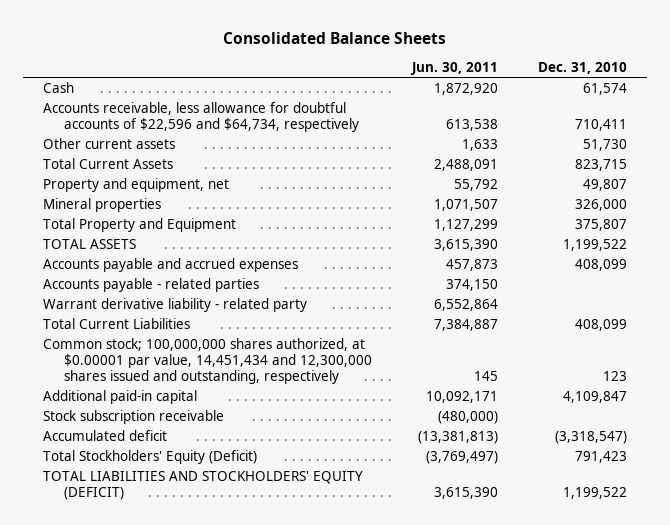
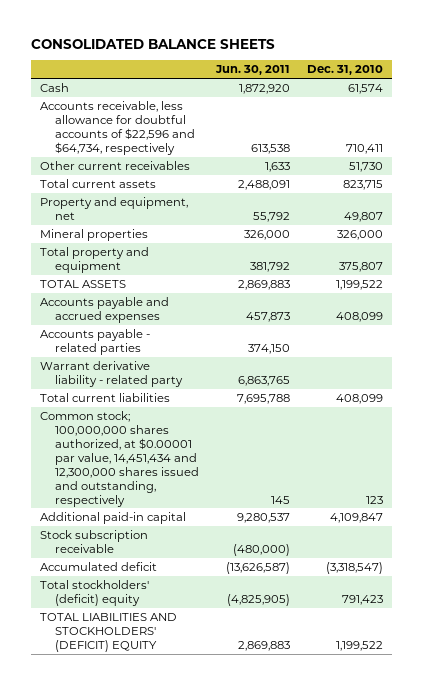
[222,31,446,44] Consolidated Balance Sheets -> [31,38,276,49] CONSOLIDATED BALANCE SHEETS
[42,137,175,149] Other current assets -> [39,160,190,170] Other current receivables
[42,157,173,169] Total Current Assets -> [39,178,156,188] Total current assets
[433,198,498,211] 1,071,507 -> [243,229,290,240] 326,000
[42,217,236,232] Total Property and Equipment -> [39,246,149,273] Total property and equipment
[433,218,498,231] 1,127,299 -> [249,261,290,272] 381,792
[433,238,498,251] 3,615,390 -> [237,279,290,290] 2,869,883
[433,298,498,311] 6,552,864 -> [237,375,290,386] 6,863,765
[42,317,190,329] Total Current Liabilities -> [39,392,170,402] Total current liabilities
[433,318,498,331] 7,384,887 -> [236,393,290,404] 7,695,788
[425,390,498,403] 10,092,171 -> [236,512,290,523] 9,280,537
[417,430,498,444] (13,381,813) -> [225,561,290,574] (13,626,587)
[42,449,257,464] Total Stockholders' Equity (Deficit) -> [39,579,149,606] Total stockholders' (deficit) equity
[425,450,498,464] (3,769,497) -> [226,593,290,606] (4,825,905)
[42,470,363,500] TOTAL LIABILITIES AND STOCKHOLDERS' EQUITY (DEFICIT) -> [39,612,177,652] TOTAL LIABILITIES AND STOCKHOLDERS' (DEFICIT) EQUITY
[433,486,498,499] 3,615,390 -> [237,640,290,651] 2,869,883

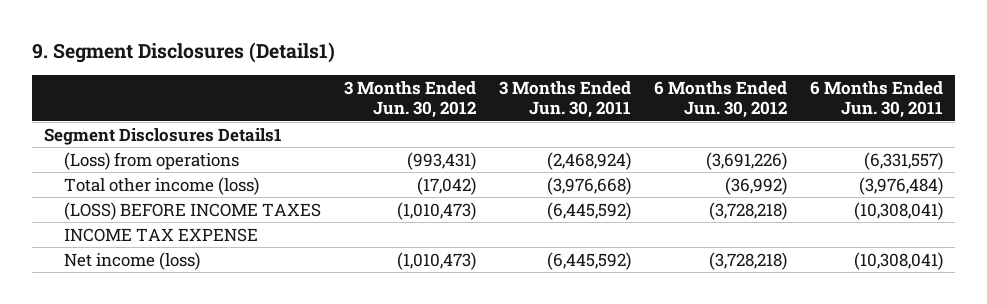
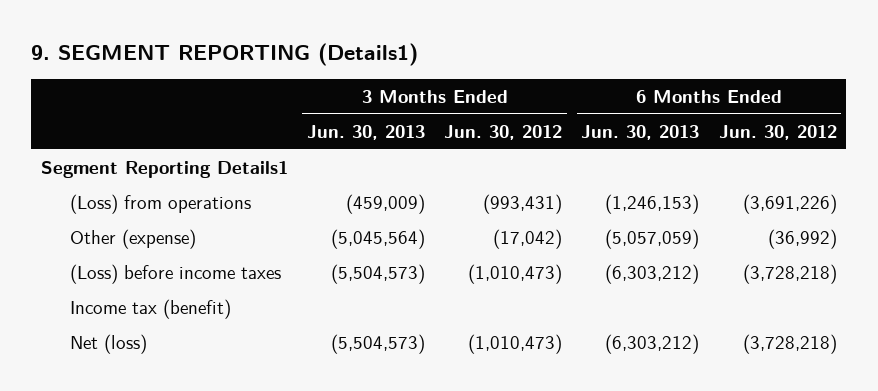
[32,42,336,64] 9. Segment Disclosures (Details1) -> [31,43,419,67] 9. SEGMENT REPORTING (Details1)
[499,80,632,119] 3 Months Ended Jun. 30, 2011 -> none
[810,80,944,119] 6 Months Ended Jun. 30, 2011 -> none
none -> [307,124,426,140] Jun. 30, 2013
none -> [581,124,700,140] Jun. 30, 2013
[43,127,282,145] Segment Disclosures Details1 -> [40,161,288,179] Segment Reporting Details1
[64,176,260,195] Total other income (loss) -> [70,229,197,250] Other (expense)
[64,201,322,220] (LOSS) BEFORE INCOME TAXES -> [70,264,282,285] (Loss) before income taxes
[64,227,259,242] INCOME TAX EXPENSE -> [70,299,232,320] Income tax (benefit)
[64,251,201,270] Net income (loss) -> [70,334,148,355] Net (loss)

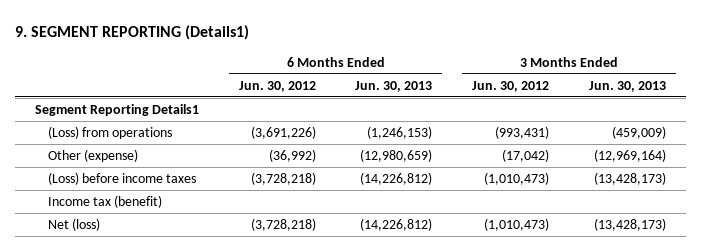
[331,229,426,250] (5,045,564) -> [594,149,667,163] (12,969,164)
[605,229,700,250] (5,057,059) -> [360,149,433,163] (12,980,659)
[331,264,426,285] (5,504,573) -> [594,172,667,186] (13,428,173)
[605,264,700,285] (6,303,212) -> [360,172,433,186] (14,226,812)
[331,334,426,355] (5,504,573) -> [594,218,667,232] (13,428,173)
[605,334,700,355] (6,303,212) -> [360,218,433,232] (14,226,812)

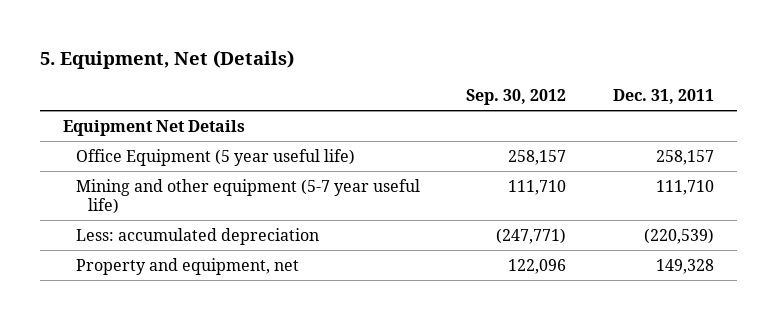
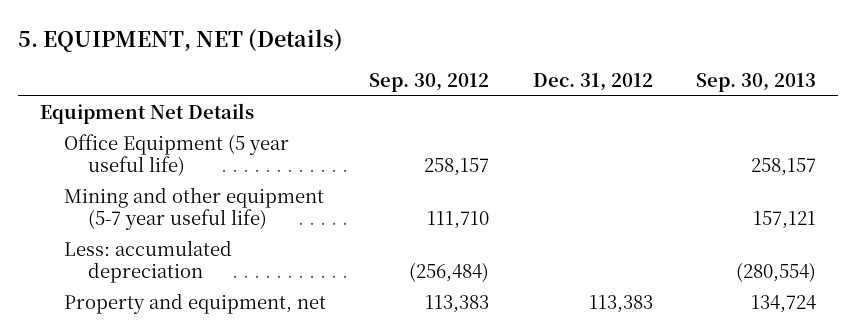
[39,49,294,69] 5. Equipment, Net (Details) -> [18,28,344,52] 5. EQUIPMENT, NET (Details)
[612,89,714,105] Dec. 31, 2011 -> none
none -> [532,73,653,92] Dec. 31, 2012
none -> [696,73,817,93] Sep. 30, 2013
[496,227,567,244] (247,771) -> [409,262,490,283] (256,484)
[508,258,567,274] 122,096 -> [425,295,490,314] 113,383

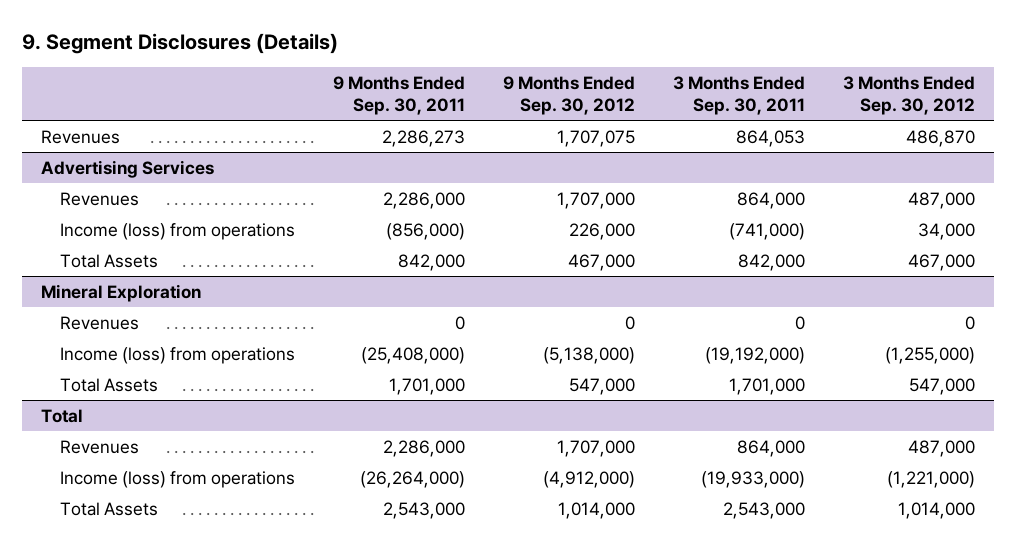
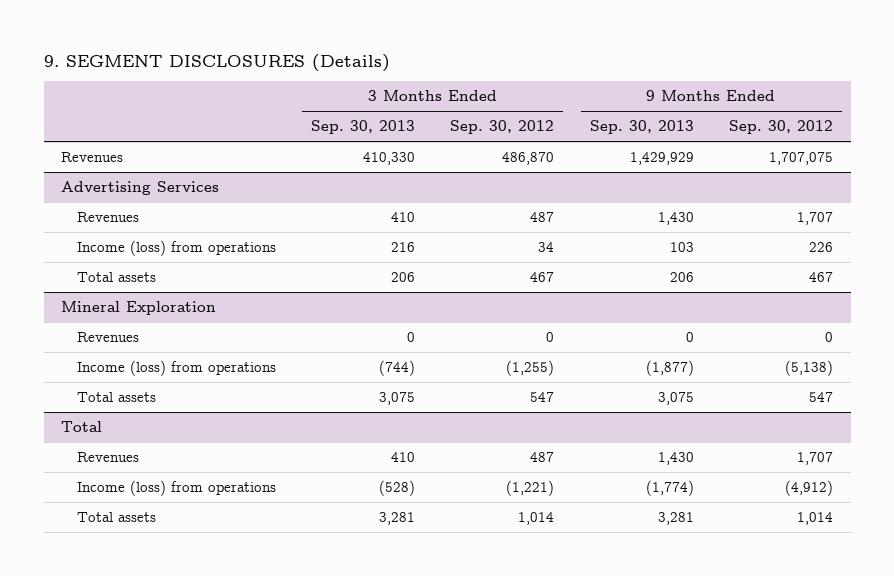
[21,33,338,55] 9. Segment Disclosures (Details) -> [43,53,390,72] 9. SEGMENT DISCLOSURES (Details)
[332,75,465,115] 9 Months Ended Sep. 30, 2011 -> none
[673,75,806,115] 3 Months Ended Sep. 30, 2011 -> none
none -> [311,120,416,135] Sep. 30, 2013
none -> [589,120,694,135] Sep. 30, 2013
[556,191,635,209] 1,707,000 -> [796,212,833,226] 1,707
[908,191,976,209] 487,000 -> [530,212,555,223] 487
[568,222,635,240] 226,000 -> [808,242,833,253] 226
[918,222,976,240] 34,000 -> [538,242,555,253] 34
[59,253,158,268] Total Assets -> [76,272,156,283] Total assets
[567,253,635,271] 467,000 -> [808,272,833,283] 467
[908,253,976,271] 467,000 -> [530,272,555,283] 467
[542,346,635,364] (5,138,000) -> [784,360,833,377] (5,138)
[885,346,976,364] (1,255,000) -> [506,360,555,377] (1,255)
[59,377,158,392] Total Assets -> [76,392,156,403] Total assets
[568,377,635,395] 547,000 -> [808,392,833,403] 547
[909,377,976,395] 547,000 -> [530,392,555,403] 547
[556,439,635,457] 1,707,000 -> [796,452,833,466] 1,707
[908,439,976,457] 487,000 -> [530,452,555,463] 487
[542,470,635,488] (4,912,000) -> [784,480,833,497] (4,912)
[887,470,976,488] (1,221,000) -> [506,480,555,497] (1,221)
[59,501,158,516] Total Assets -> [76,512,156,523] Total assets
[557,501,635,519] 1,014,000 -> [796,512,833,526] 1,014
[898,501,976,519] 1,014,000 -> [518,512,555,526] 1,014

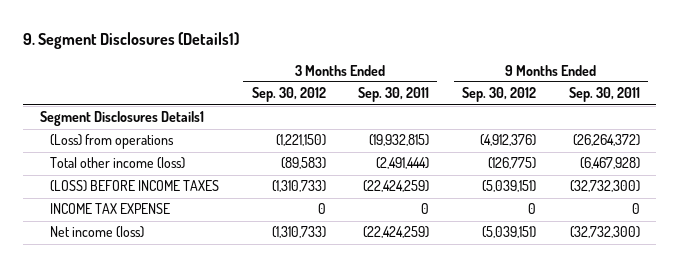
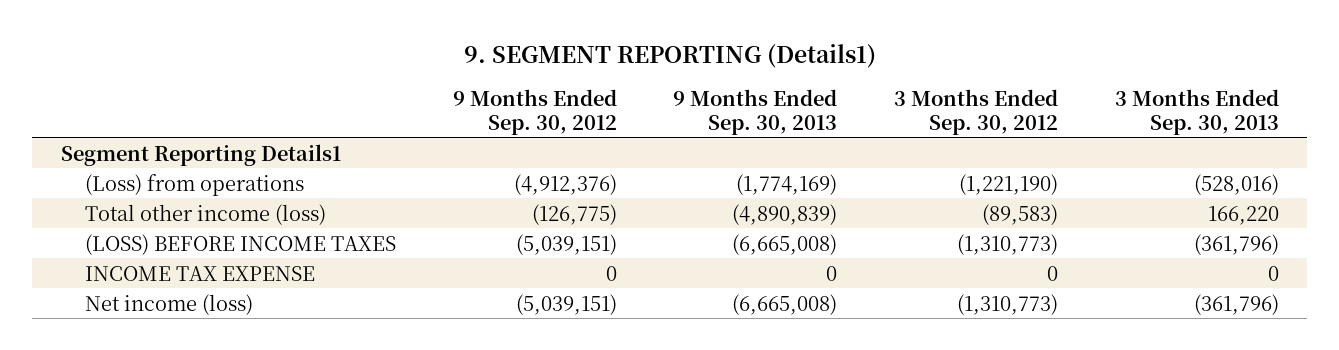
[23,32,240,50] 9. Segment Disclosures (Details1) -> [463,44,876,69] 9. SEGMENT REPORTING (Details1)
[358,87,430,103] Sep. 30, 2011 -> none
[568,87,640,103] Sep. 30, 2011 -> none
none -> [673,89,838,135] 9 Months Ended Sep. 30, 2013
none -> [1114,89,1279,135] 3 Months Ended Sep. 30, 2013
[39,111,204,127] Segment Disclosures Details1 -> [60,143,341,166] Segment Reporting Details1
[275,134,326,147] (1,221,150) -> [959,173,1059,195] (1,221,190)
[271,180,326,193] (1,310,733) -> [957,233,1059,255] (1,310,773)
[271,226,326,239] (1,310,733) -> [957,293,1059,315] (1,310,773)

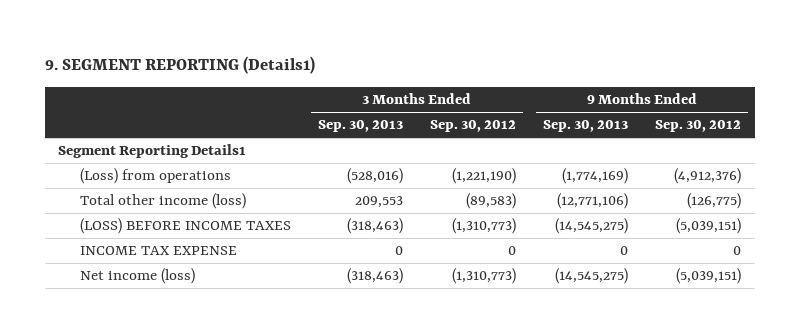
[732,203,838,225] (4,890,839) -> [557,193,629,210] (12,771,106)
[1207,205,1279,225] 166,220 -> [355,196,404,209] 209,553
[732,233,838,255] (6,665,008) -> [555,218,629,235] (14,545,275)
[1193,233,1279,255] (361,796) -> [347,218,404,235] (318,463)
[732,293,838,315] (6,665,008) -> [555,268,629,285] (14,545,275)
[1193,293,1279,315] (361,796) -> [347,268,404,285] (318,463)

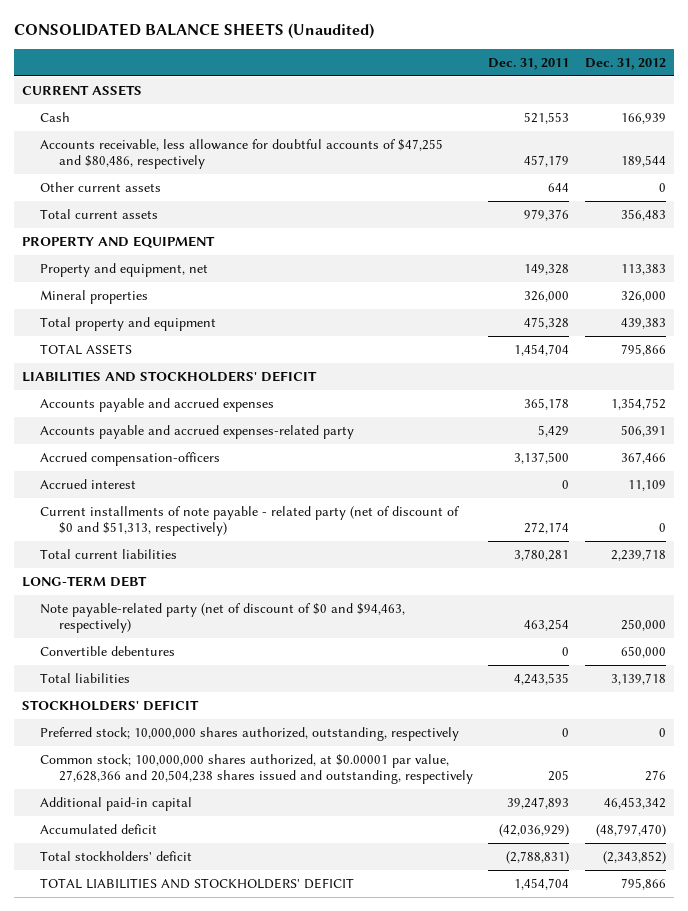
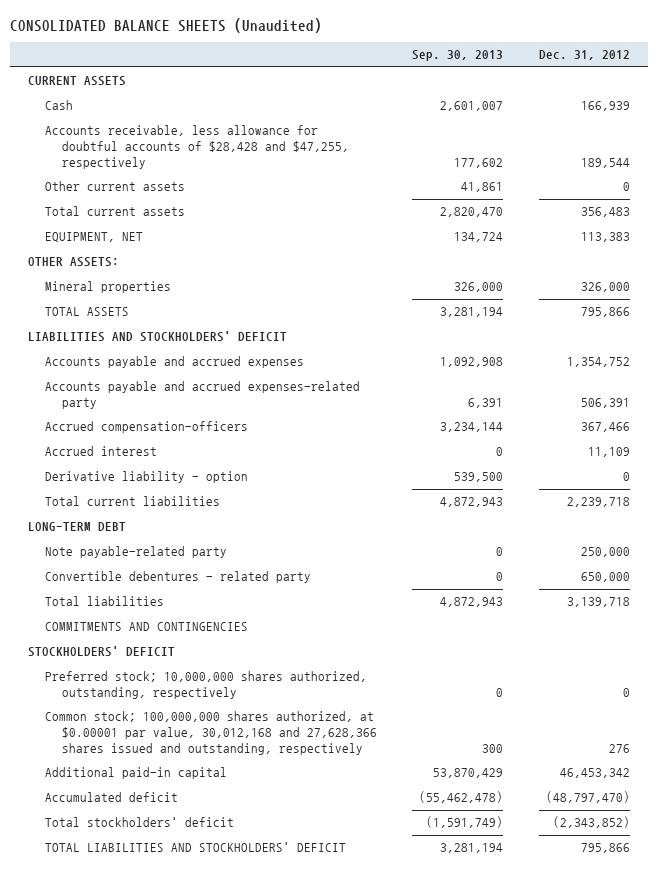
[488,57,570,70] Dec. 31, 2011 -> none
none -> [412,50,504,62] Sep. 30, 2013
[40,138,444,170] Accounts receivable, less allowance for doubtful accounts of $47,255 and $80,486, respectively -> [44,125,349,169] Accounts receivable, less allowance for doubtful accounts of $28,428 and $47,255, respectively
[21,235,215,248] PROPERTY AND EQUIPMENT -> none
[40,262,209,277] Property and equipment, net -> [44,232,143,243] EQUIPMENT, NET
none -> [27,257,119,268] OTHER ASSETS:
[40,316,217,331] Total property and equipment -> none
[40,505,461,537] Current installments of note payable - related party (net of discount of $0 and $51,313, respectively) -> none
none -> [44,471,248,484] Derivative liability - option
[40,602,406,634] Note payable-related party (net of discount of $0 and $94,463, respectively) -> [44,546,227,559] Note payable-related party
[40,645,176,656] Convertible debentures -> [44,571,311,584] Convertible debentures - related party
none -> [44,622,248,632] COMMITMENTS AND CONTINGENCIES
[40,753,473,785] Common stock; 100,000,000 shares authorized, at $0.00001 par value, 27,628,366 and 20,504,238 shares issued and outstanding, respectively -> [44,711,377,755] Common stock; 100,000,000 shares authorized, at $0.00001 par value, 30,012,168 and 27,628,366 shares issued and outstanding, respectively

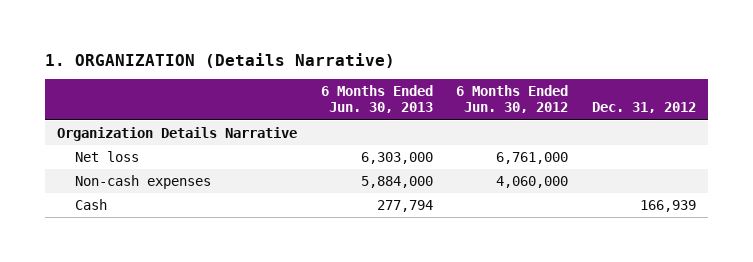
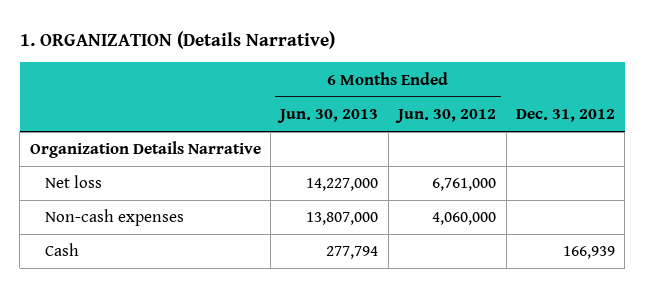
[360,151,433,164] 6,303,000 -> [306,178,379,192] 14,227,000
[360,175,433,188] 5,884,000 -> [306,212,379,226] 13,807,000

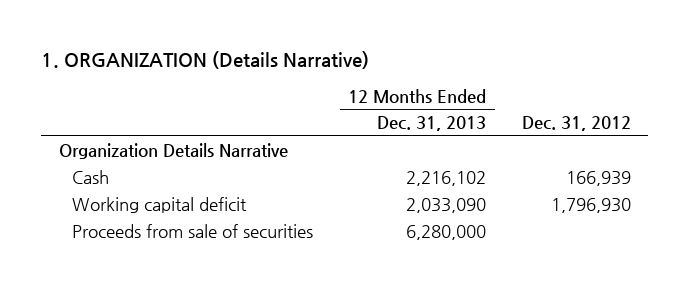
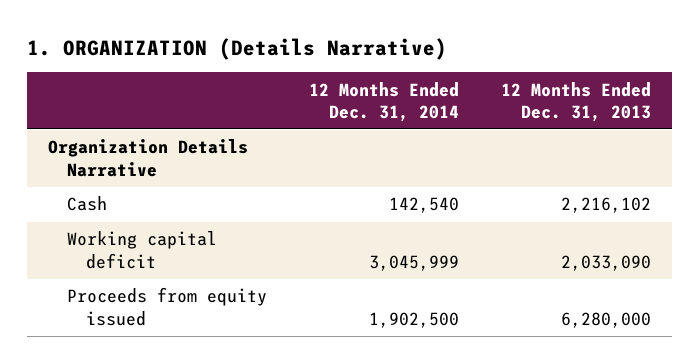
[521,116,631,132] Dec. 31, 2012 -> none
none -> [309,81,460,122] 12 Months Ended Dec. 31, 2014
[72,224,314,239] Proceeds from sale of securities -> [67,287,268,326] Proceeds from equity issued

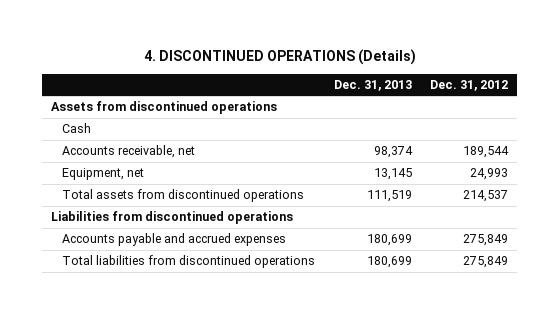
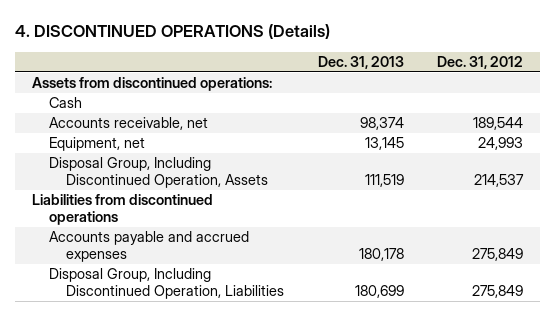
[51,101,278,115] Assets from discontinued operations -> [31,77,272,92] Assets from discontinued operations:
[62,189,305,203] Total assets from discontinued operations -> [48,157,269,189] Disposal Group, Including Discontinued Operation, Assets
[366,234,412,247] 180,699 -> [358,248,404,262] 180,178
[62,255,316,269] Total liabilities from discontinued operations -> [48,268,285,300] Disposal Group, Including Discontinued Operation, Liabilities

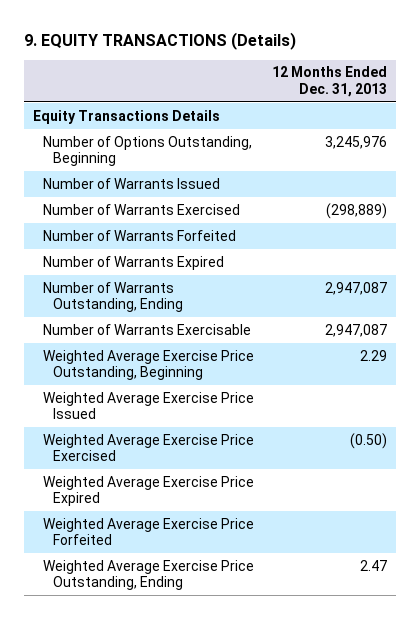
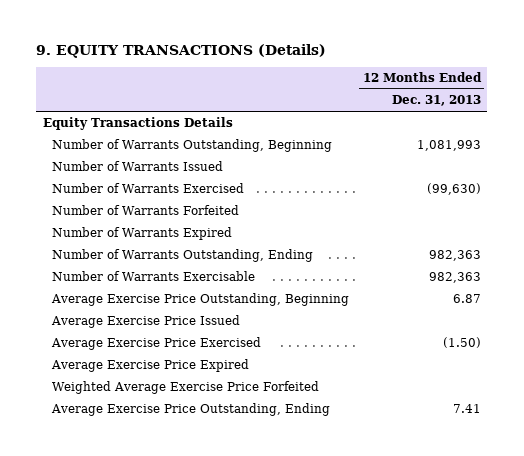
[43,135,253,167] Number of Options Outstanding, Beginning -> [52,139,333,153] Number of Warrants Outstanding, Beginning
[325,135,388,149] 3,245,976 -> [416,140,481,152] 1,081,993
[326,202,388,219] (298,889) -> [426,183,481,196] (99,630)
[325,281,388,295] 2,947,087 -> [428,250,481,262] 982,363
[325,323,388,337] 2,947,087 -> [428,272,481,284] 982,363
[43,349,255,381] Weighted Average Exercise Price Outstanding, Beginning -> [51,293,350,307] Average Exercise Price Outstanding, Beginning
[360,349,388,361] 2.29 -> [452,294,481,304] 6.87
[43,391,255,420] Weighted Average Exercise Price Issued -> [51,315,241,329] Average Exercise Price Issued
[43,433,255,462] Weighted Average Exercise Price Exercised -> [51,337,262,351] Average Exercise Price Exercised
[350,432,388,449] (0.50) -> [442,337,481,349] (1.50)
[43,475,255,507] Weighted Average Exercise Price Expired -> [51,359,250,373] Average Exercise Price Expired
[43,559,255,591] Weighted Average Exercise Price Outstanding, Ending -> [51,403,331,417] Average Exercise Price Outstanding, Ending
[360,559,388,571] 2.47 -> [452,404,481,414] 7.41

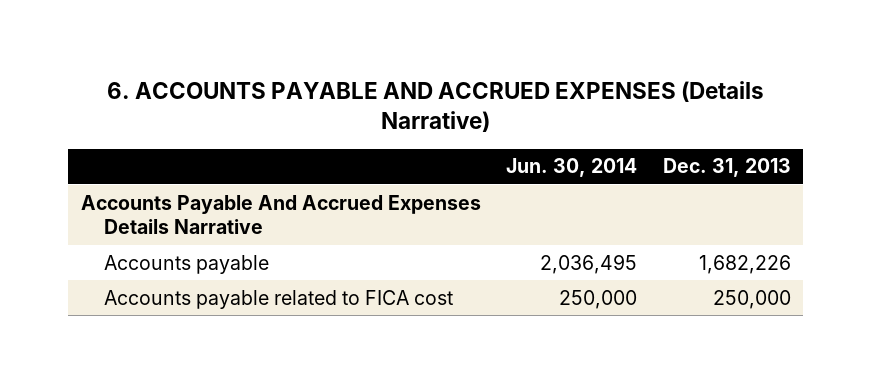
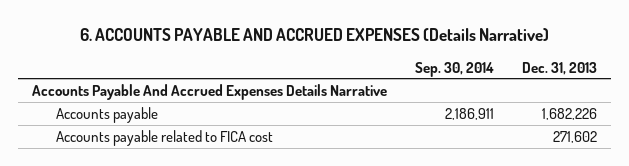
[506,158,638,178] Jun. 30, 2014 -> none
none -> [414,61,494,77] Sep. 30, 2014
[712,289,791,309] 250,000 -> [552,130,597,143] 271,602

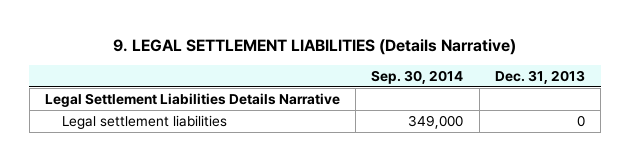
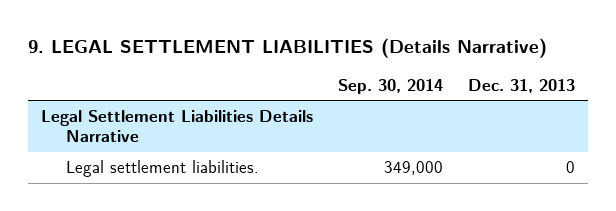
[62,114,228,129] Legal settlement liabilities -> [66,160,260,178] Legal settlement liabilities.

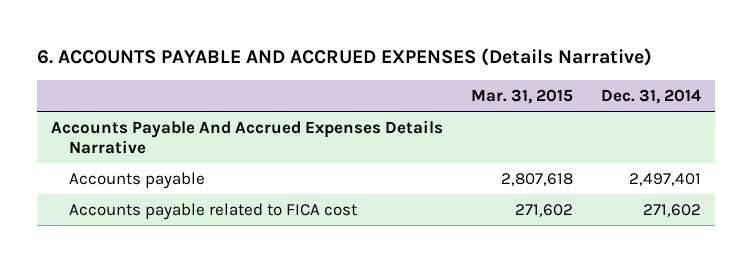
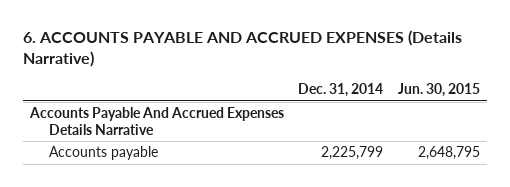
[470,88,573,104] Mar. 31, 2015 -> none
none -> [397,83,480,98] Jun. 30, 2015
[68,203,357,221] Accounts payable related to FICA cost -> none
[629,173,702,187] 2,497,401 -> [321,146,384,161] 2,225,799

